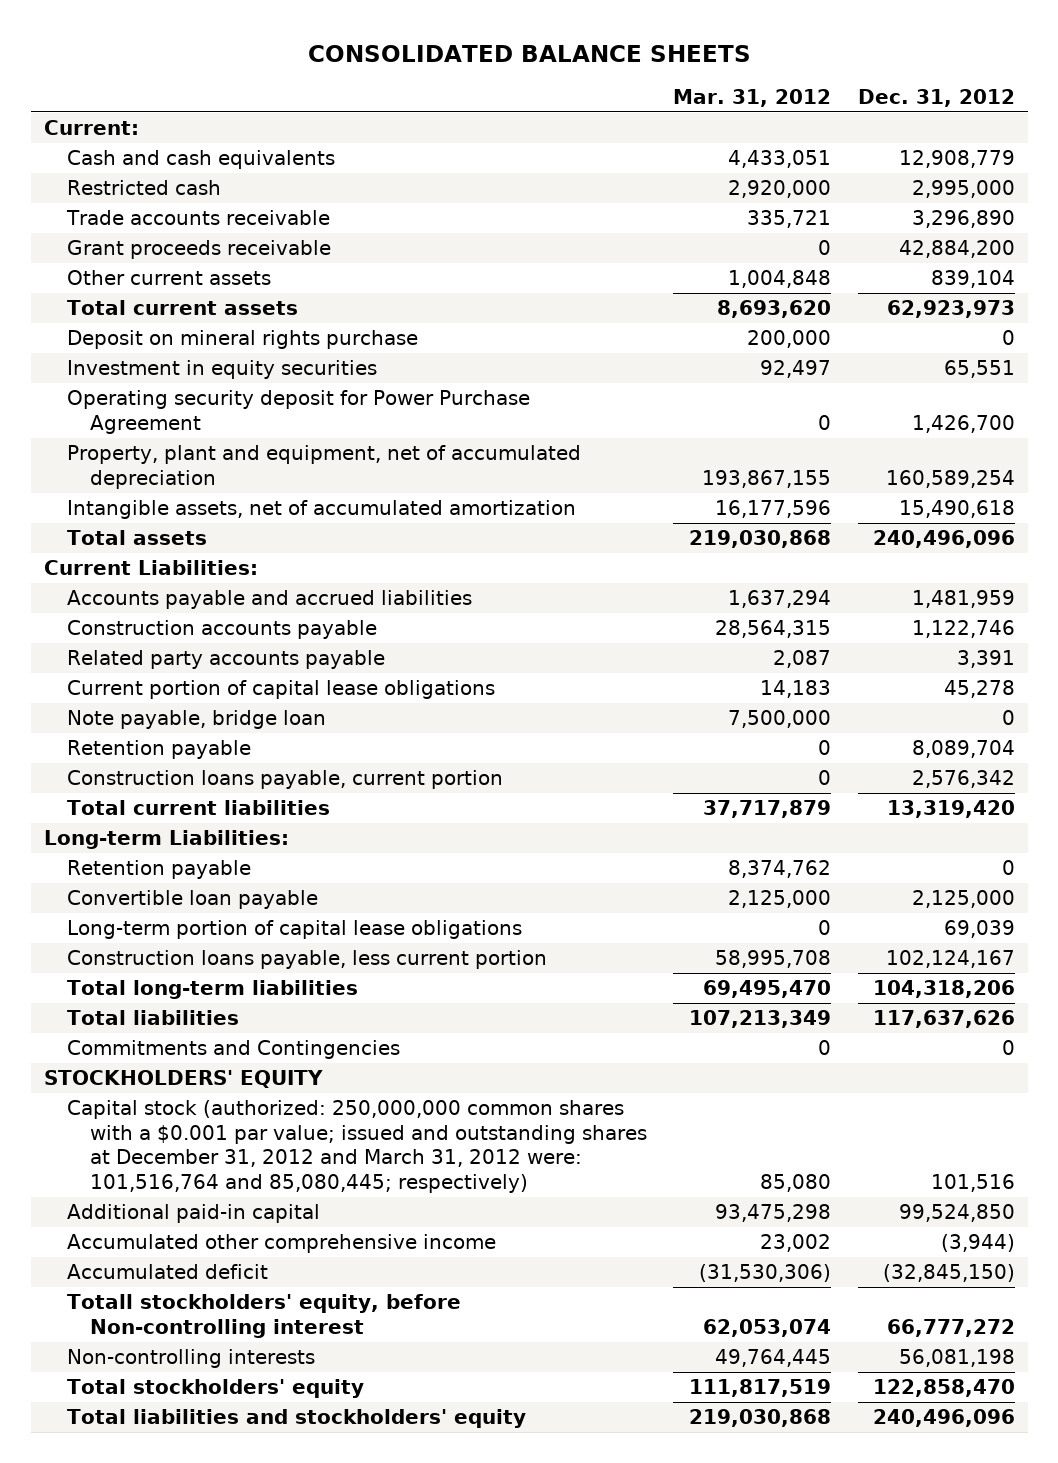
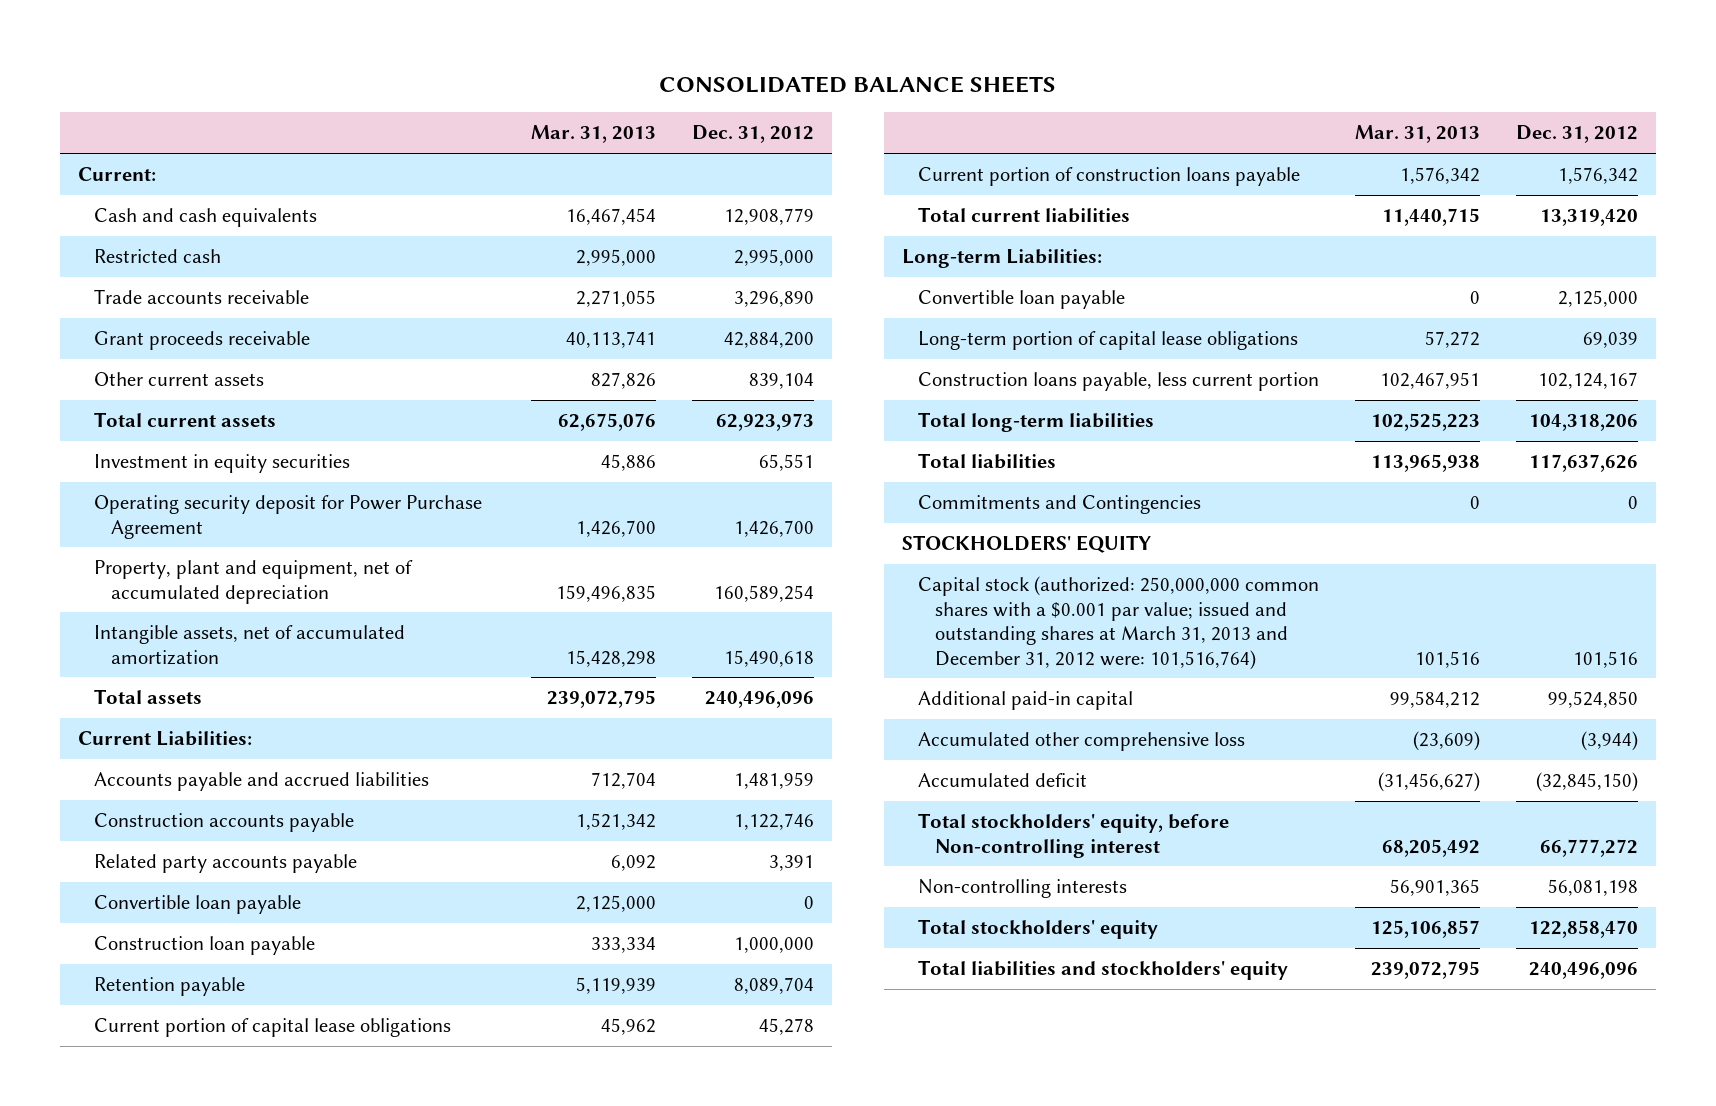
[673,89,832,108] Mar. 31, 2012 -> none
none -> [531,125,657,144] Mar. 31, 2013
[67,330,419,350] Deposit on mineral rights purchase -> none
[67,710,327,730] Note payable, bridge loan -> none
none -> [94,895,302,915] Convertible loan payable
none -> [94,936,316,956] Construction loan payable
[67,680,496,700] Current portion of capital lease obligations -> [94,1018,452,1038] Current portion of capital lease obligations
[67,770,504,790] Construction loans payable, current portion -> [918,167,1301,187] Current portion of construction loans payable
[911,770,1015,789] 2,576,342 -> [1557,167,1638,185] 1,576,342
[67,860,252,880] Retention payable -> none
[67,1100,648,1193] Capital stock (authorized: 250,000,000 common shares with a $0.001 par value; issued and outstanding shares at December 31, 2012 and March 31, 2012 were: 101,516,764 and 85,080,445; respectively) -> [918,576,1320,670] Capital stock (authorized: 250,000,000 common shares with a $0.001 par value; issued and outstanding shares at March 31, 2013 and December 31, 2012 were: 101,516,764)
[67,1234,497,1254] Accumulated other comprehensive income -> [918,732,1246,752] Accumulated other comprehensive loss
[67,1294,462,1338] Totall stockholders' equity, before Non-controlling interest -> [918,813,1230,858] Total stockholders' equity, before Non-controlling interest

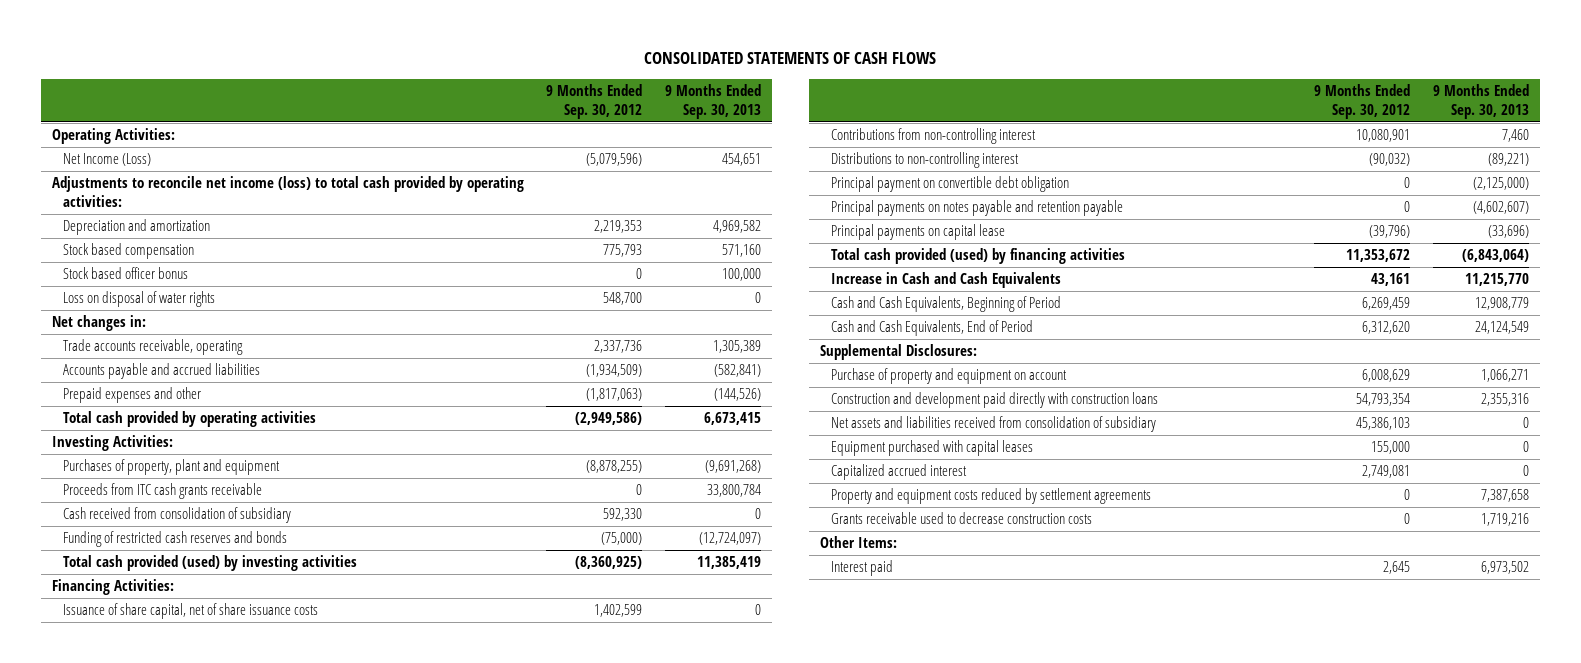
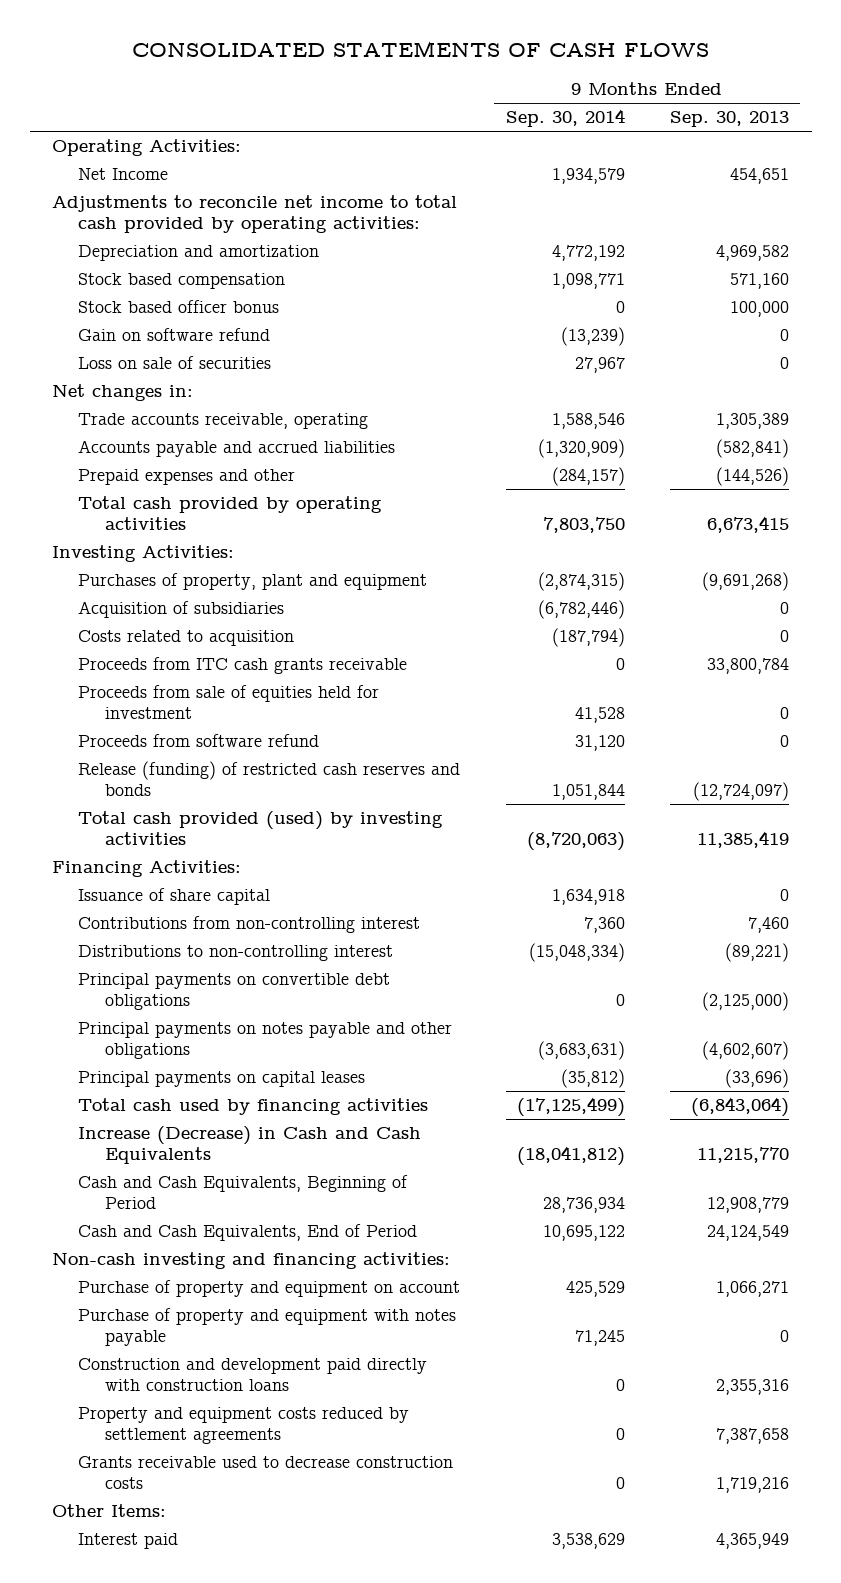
[546,84,643,120] 9 Months Ended Sep. 30, 2012 -> none
none -> [505,109,625,128] Sep. 30, 2014
[62,153,151,167] Net Income (Loss) -> [78,168,169,181] Net Income
[51,176,524,208] Adjustments to reconcile net income (loss) to total cash provided by operating activities: -> [52,195,458,234] Adjustments to reconcile net income to total cash provided by operating activities:
[62,291,215,308] Loss on disposal of water rights -> none
none -> [78,328,271,342] Gain on software refund
none -> [78,356,272,370] Loss on sale of securities
none -> [78,601,285,619] Acquisition of subsidiaries
none -> [78,630,295,647] Costs related to acquisition
[62,507,291,524] Cash received from consolidation of subsidiary -> none
none -> [78,685,380,720] Proceeds from sale of equities held for investment
none -> [78,734,320,748] Proceeds from software refund
[62,531,287,548] Funding of restricted cash reserves and bonds -> [78,761,461,797] Release (funding) of restricted cash reserves and bonds
[62,603,318,620] Issuance of share capital, net of share issuance costs -> [78,888,271,906] Issuance of share capital
[831,176,1070,193] Principal payment on convertible debt obligation -> [78,973,391,1011] Principal payments on convertible debt obligations
[831,200,1124,217] Principal payments on notes payable and retention payable -> [78,1022,453,1060] Principal payments on notes payable and other obligations
[831,224,1006,241] Principal payments on capital lease -> [78,1071,366,1088] Principal payments on capital leases
[831,248,1126,265] Total cash provided (used) by financing activities -> [78,1098,429,1116] Total cash used by financing activities
[831,272,1062,289] Increase in Cash and Cash Equivalents -> [78,1126,422,1165] Increase (Decrease) in Cash and Cash Equivalents
[820,344,978,361] Supplemental Disclosures: -> none
none -> [52,1252,451,1270] Non-cash investing and financing activities:
none -> [78,1308,457,1347] Purchase of property and equipment with notes payable
[831,416,1157,433] Net assets and liabilities received from consolidation of subsidiary -> none
[831,440,1034,457] Equipment purchased with capital leases -> none
[831,464,968,481] Capitalized accrued interest -> none
[1480,561,1529,575] 6,973,502 -> [715,1533,789,1550] 4,365,949

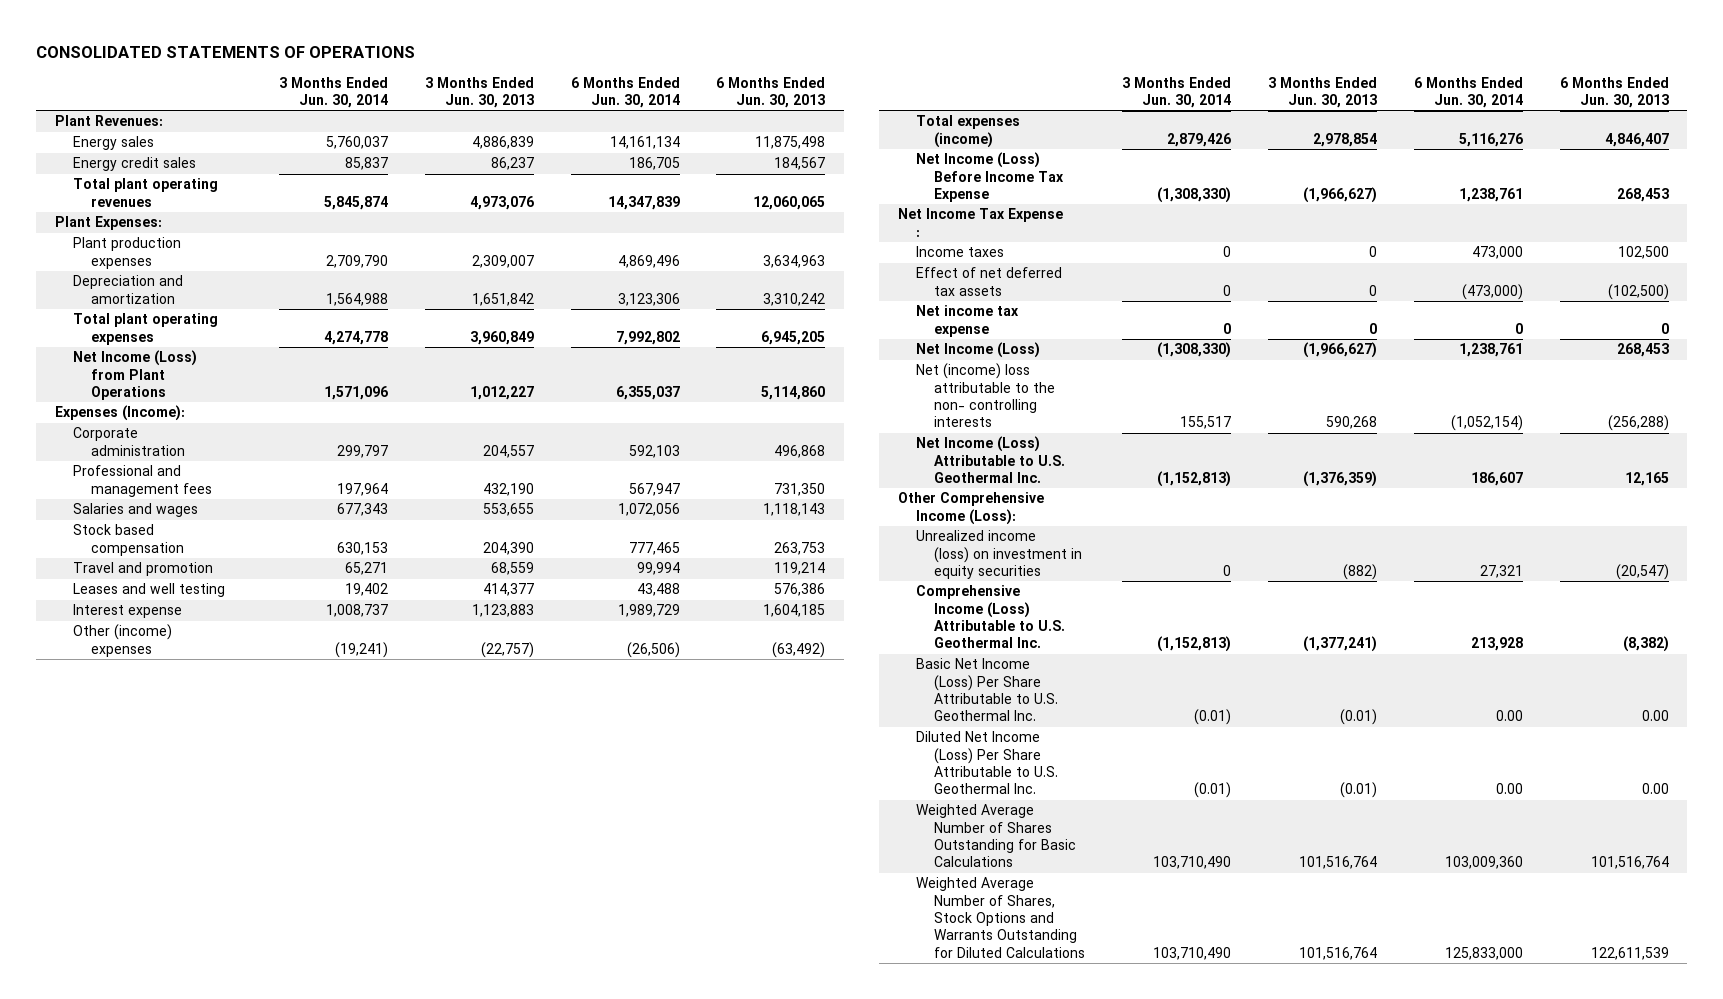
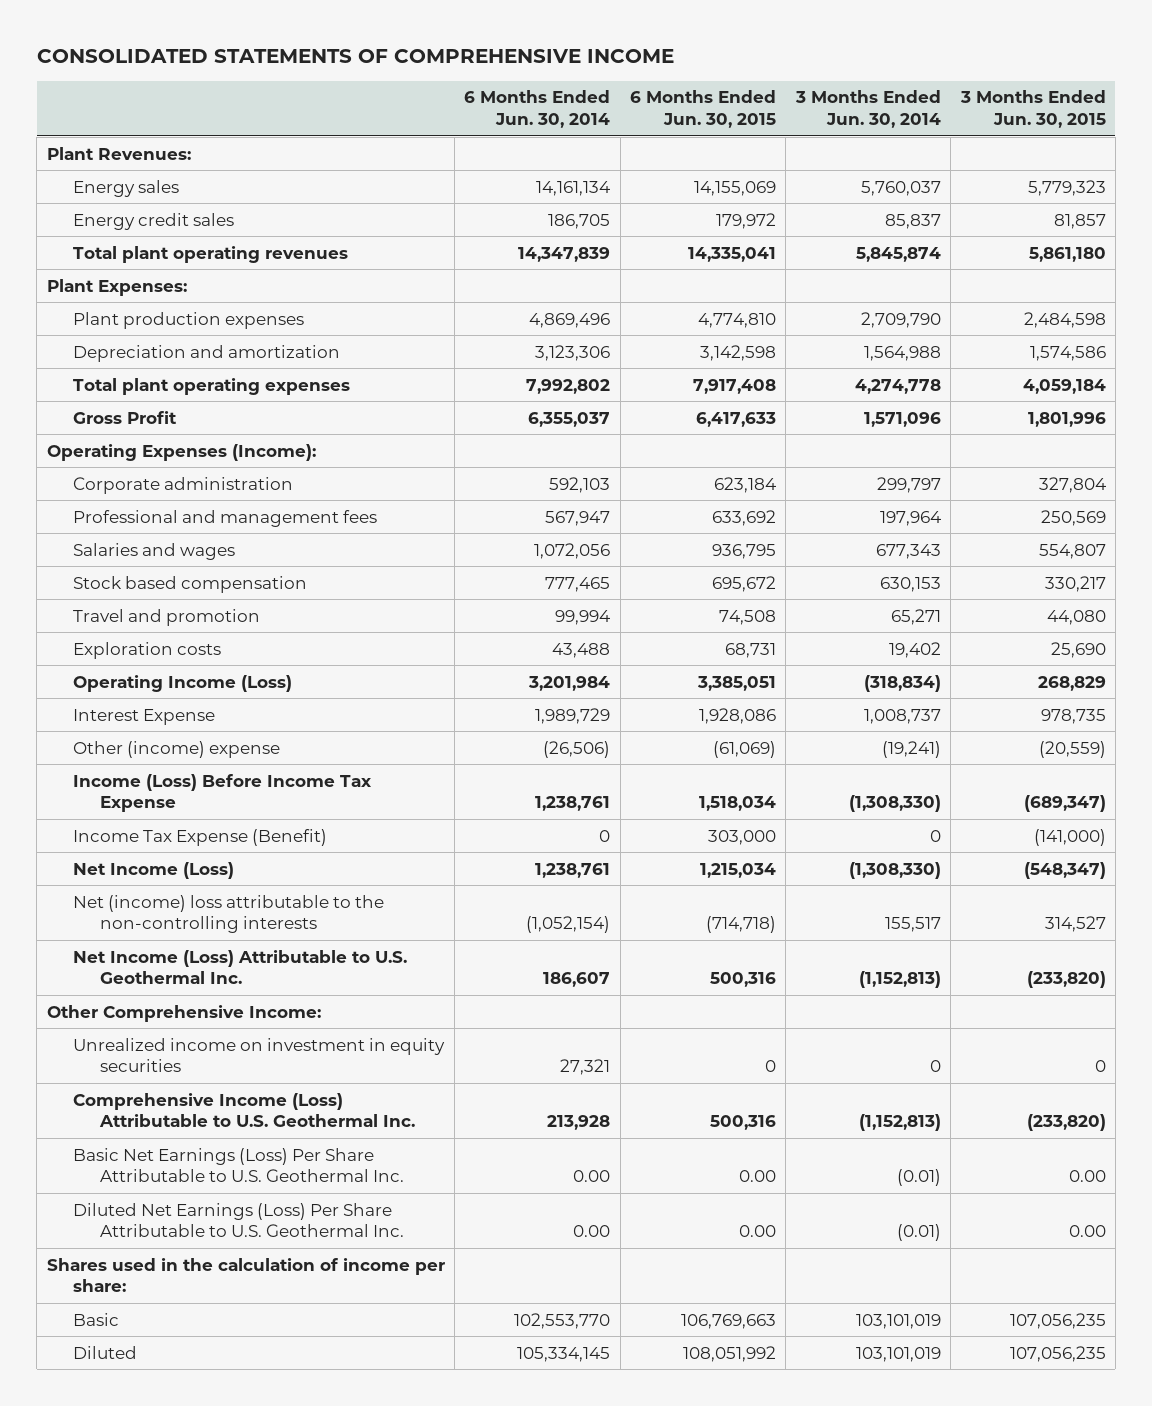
[36,46,416,59] CONSOLIDATED STATEMENTS OF OPERATIONS -> [36,49,674,64] CONSOLIDATED STATEMENTS OF COMPREHENSIVE INCOME
[424,76,534,109] 3 Months Ended Jun. 30, 2013 -> none
[716,76,826,109] 6 Months Ended Jun. 30, 2013 -> none
none -> [630,90,777,129] 6 Months Ended Jun. 30, 2015
none -> [959,90,1106,129] 3 Months Ended Jun. 30, 2015
[72,350,197,401] Net Income (Loss) from Plant Operations -> [73,410,178,424] Gross Profit
[54,405,185,422] Expenses (Income): -> [46,443,316,461] Operating Expenses (Income):
[915,115,1020,148] Total expenses (income) -> none
[897,208,1063,237] Net Income Tax Expense : -> none
[915,246,1004,258] Income taxes -> none
[915,267,1062,296] Effect of net deferred tax assets -> none
[72,583,225,598] Leases and well testing -> [73,641,222,659] Exploration costs
none -> [73,674,293,692] Operating Income (Loss)
[72,604,182,619] Interest expense -> [73,708,216,725] Interest Expense
[72,624,172,657] Other (income) expenses -> [73,740,281,758] Other (income) expense
[915,152,1065,203] Net Income (Loss) Before Income Tax Expense -> [73,773,373,813] Income (Loss) Before Income Tax Expense
[915,305,1019,337] Net income tax expense -> [73,828,328,846] Income Tax Expense (Benefit)
[915,363,1056,428] Net (income) loss attributable to the non- controlling interests -> [73,894,385,934] Net (income) loss attributable to the non-controlling interests
[897,492,1044,525] Other Comprehensive Income (Loss): -> [46,1004,321,1022] Other Comprehensive Income:
[915,530,1083,580] Unrealized income (loss) on investment in equity securities -> [73,1037,446,1073] Unrealized income on investment in equity securities
[915,804,1077,868] Weighted Average Number of Shares Outstanding for Basic Calculations -> none
[915,877,1086,958] Weighted Average Number of Shares, Stock Options and Warrants Outstanding for Diluted Calculations -> none
[915,658,1059,722] Basic Net Income (Loss) Per Share Attributable to U.S. Geothermal Inc. -> [73,1147,404,1183] Basic Net Earnings (Loss) Per Share Attributable to U.S. Geothermal Inc.
[915,731,1059,795] Diluted Net Income (Loss) Per Share Attributable to U.S. Geothermal Inc. -> [73,1202,404,1238] Diluted Net Earnings (Loss) Per Share Attributable to U.S. Geothermal Inc.
none -> [46,1257,445,1293] Shares used in the calculation of income per share:
none -> [73,1312,120,1326] Basic
none -> [73,1345,138,1359] Diluted

